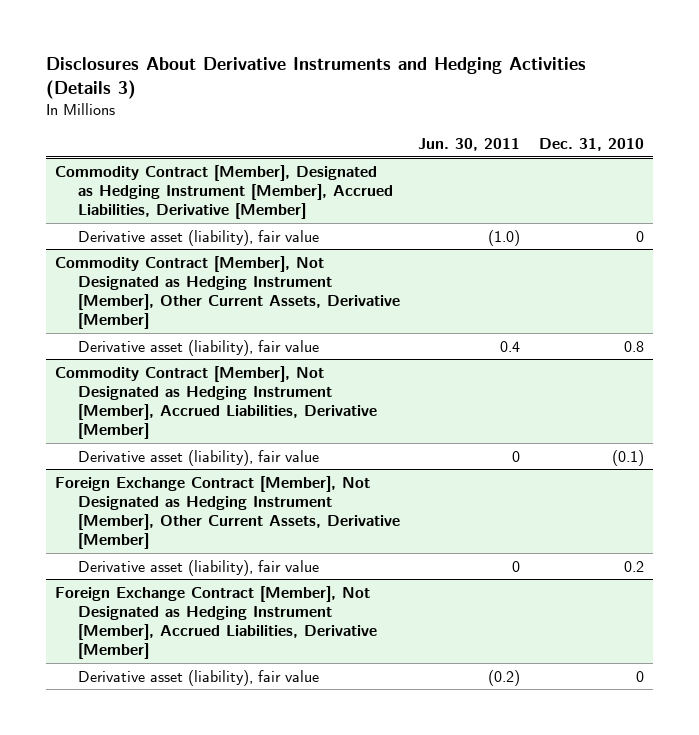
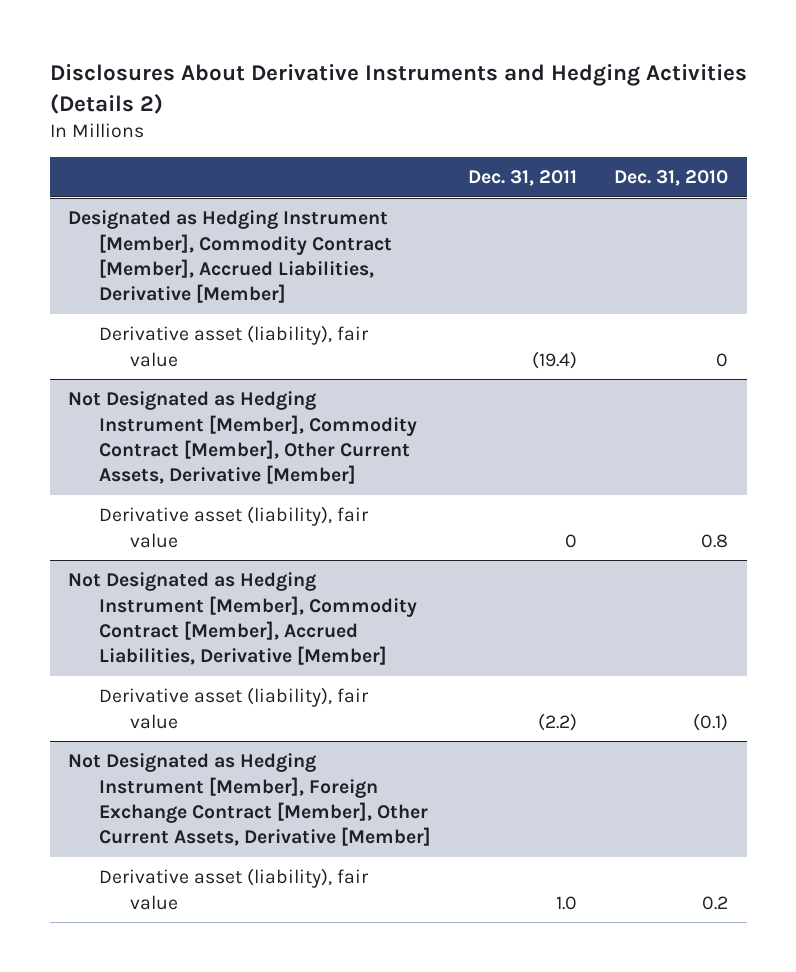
[45,56,586,99] Disclosures About Derivative Instruments and Hedging Activities (Details 3) -> [49,64,747,114] Disclosures About Derivative Instruments and Hedging Activities (Details 2)
[418,137,521,151] Jun. 30, 2011 -> none
none -> [468,169,578,186] Dec. 31, 2011
[54,164,394,220] Commodity Contract [Member], Designated as Hedging Instrument [Member], Accrued Liabilities, Derivative [Member] -> [68,210,393,304] Designated as Hedging Instrument [Member], Commodity Contract [Member], Accrued Liabilities, Derivative [Member]
[54,255,401,330] Commodity Contract [Member], Not Designated as Hedging Instrument [Member], Other Current Assets, Derivative [Member] -> [68,391,418,485] Not Designated as Hedging Instrument [Member], Commodity Contract [Member], Other Current Assets, Derivative [Member]
[54,365,378,440] Commodity Contract [Member], Not Designated as Hedging Instrument [Member], Accrued Liabilities, Derivative [Member] -> [68,572,418,666] Not Designated as Hedging Instrument [Member], Commodity Contract [Member], Accrued Liabilities, Derivative [Member]
[54,475,401,550] Foreign Exchange Contract [Member], Not Designated as Hedging Instrument [Member], Other Current Assets, Derivative [Member] -> [68,753,432,847] Not Designated as Hedging Instrument [Member], Foreign Exchange Contract [Member], Other Current Assets, Derivative [Member]
[54,585,378,660] Foreign Exchange Contract [Member], Not Designated as Hedging Instrument [Member], Accrued Liabilities, Derivative [Member] -> none
[78,669,320,686] Derivative asset (liability), fair value -> none

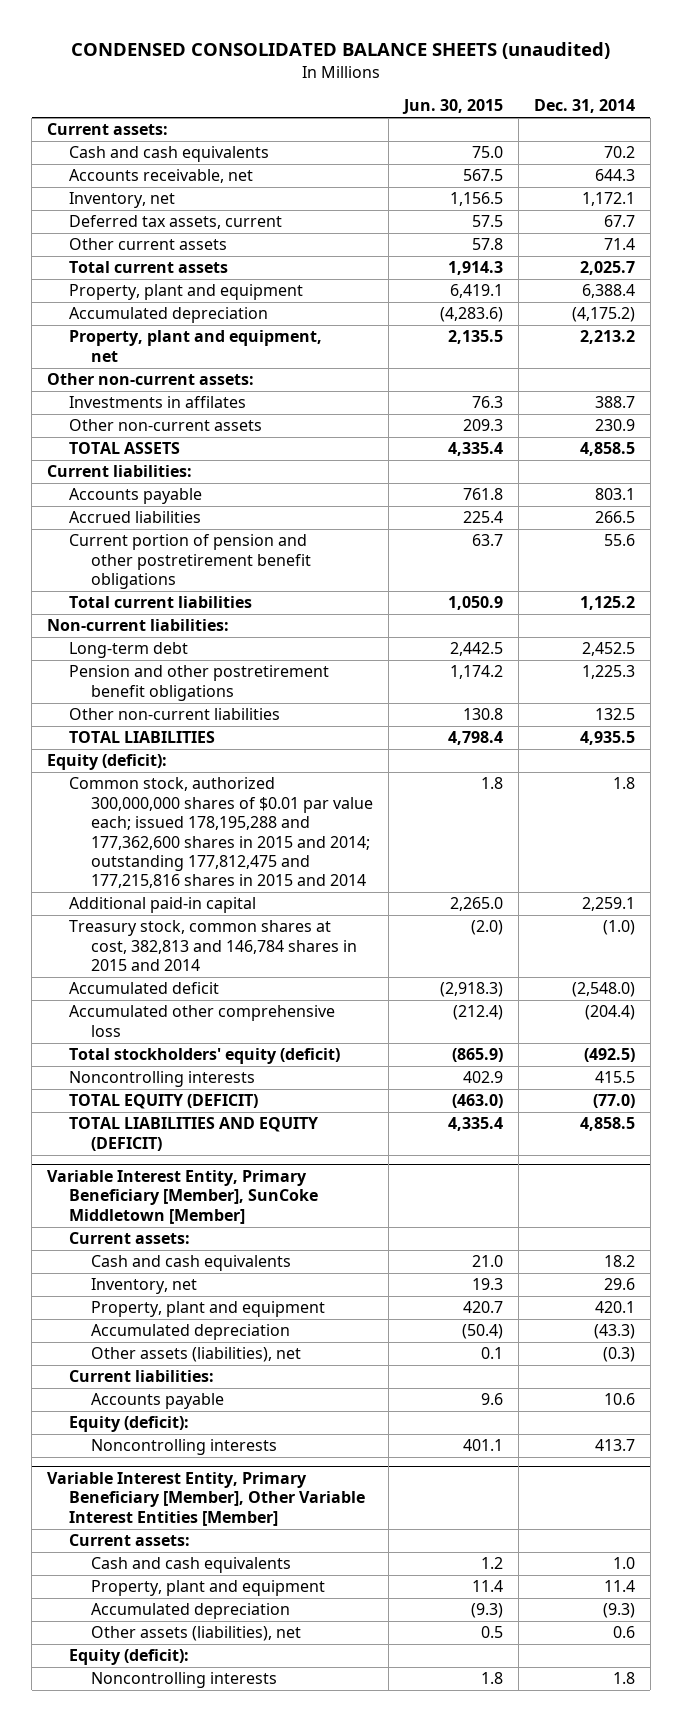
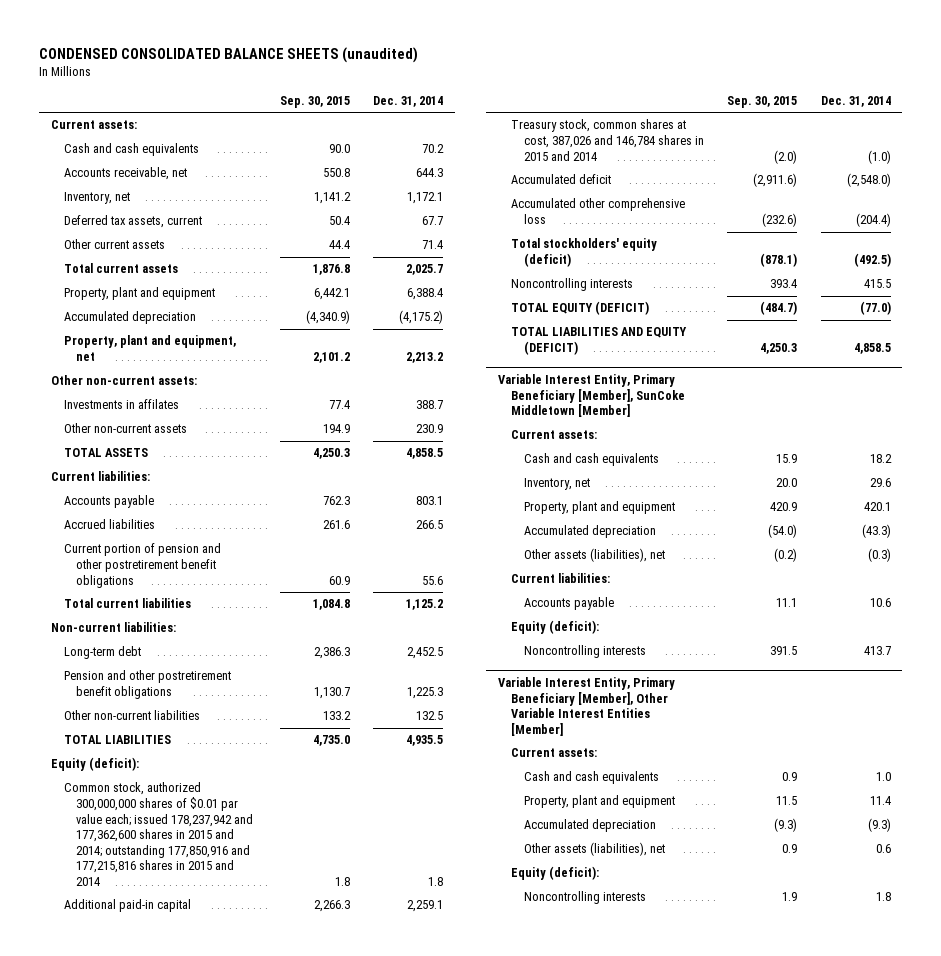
[401,99,503,115] Jun. 30, 2015 -> none
none -> [279,95,350,108] Sep. 30, 2015
[69,777,373,889] Common stock, authorized 300,000,000 shares of $0.01 par value each; issued 178,195,288 and 177,362,600 shares in 2015 and 2014; outstanding 177,812,475 and 177,215,816 shares in 2015 and 2014 -> [63,782,254,886] Common stock, authorized 300,000,000 shares of $0.01 par value each; issued 178,237,942 and 177,362,600 shares in 2015 and 2014; outstanding 177,850,916 and 177,215,816 shares in 2015 and 2014
[69,920,357,972] Treasury stock, common shares at cost, 382,813 and 146,784 shares in 2015 and 2014 -> [511,119,704,161] Treasury stock, common shares at cost, 387,026 and 146,784 shares in 2015 and 2014

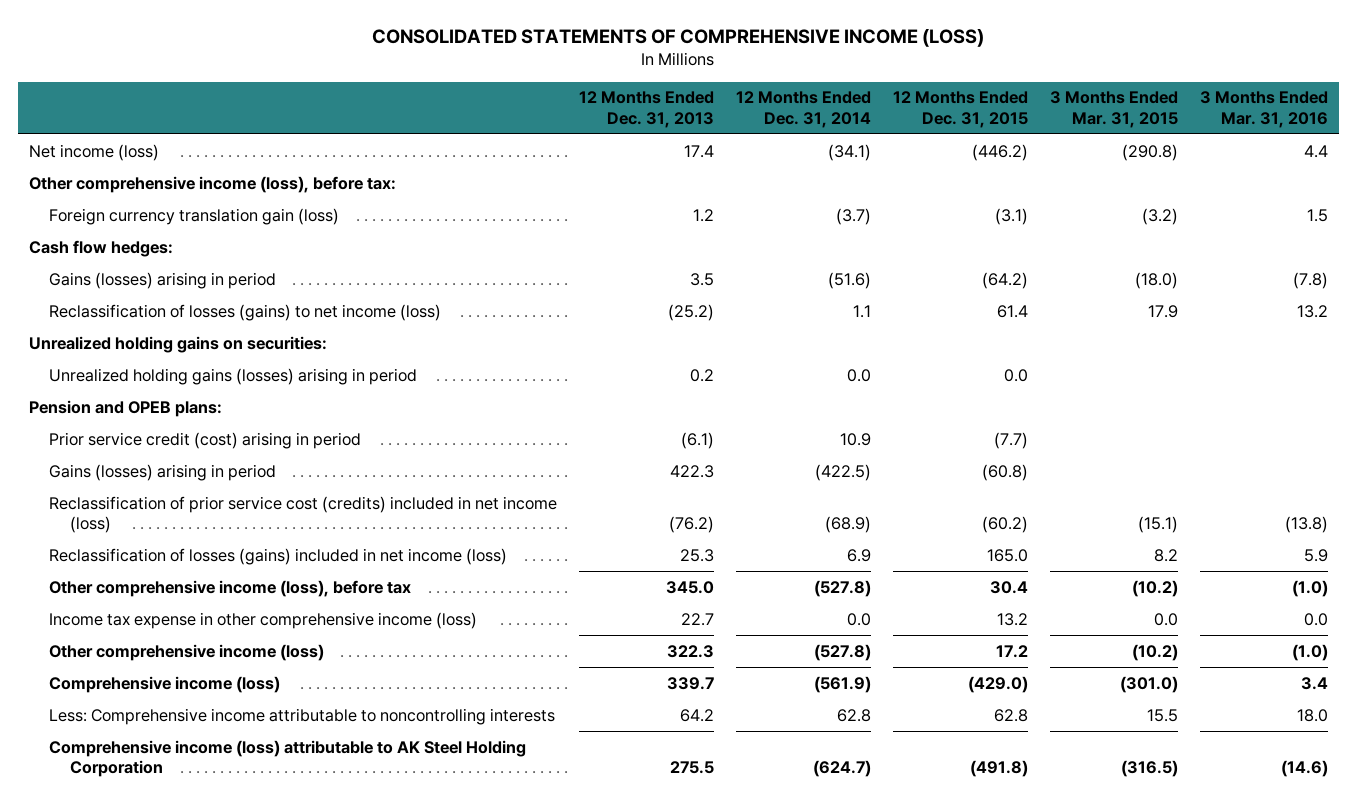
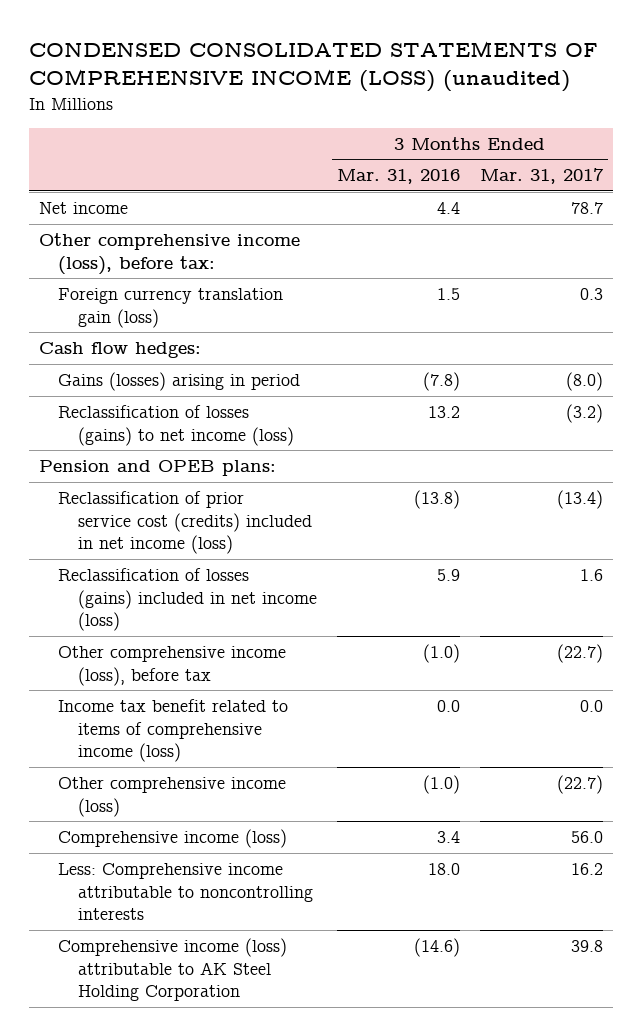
[372,29,985,48] CONSOLIDATED STATEMENTS OF COMPREHENSIVE INCOME (LOSS) -> [28,41,598,93] CONDENSED CONSOLIDATED STATEMENTS OF COMPREHENSIVE INCOME (LOSS) (unaudited)
[579,91,715,128] 12 Months Ended Dec. 31, 2013 -> none
[736,91,872,128] 12 Months Ended Dec. 31, 2014 -> none
[893,91,1029,128] 12 Months Ended Dec. 31, 2015 -> none
[1050,91,1179,128] 3 Months Ended Mar. 31, 2015 -> none
none -> [480,168,605,185] Mar. 31, 2017
[28,143,159,161] Net income (loss) -> [38,202,128,215] Net income
[28,335,327,353] Unrealized holding gains on securities: -> none
[49,367,418,385] Unrealized holding gains (losses) arising in period -> none
[49,431,362,449] Prior service credit (cost) arising in period -> none
[49,463,277,481] Gains (losses) arising in period -> none
[49,611,478,629] Income tax expense in other comprehensive income (loss) -> [58,699,289,763] Income tax benefit related to items of comprehensive income (loss)

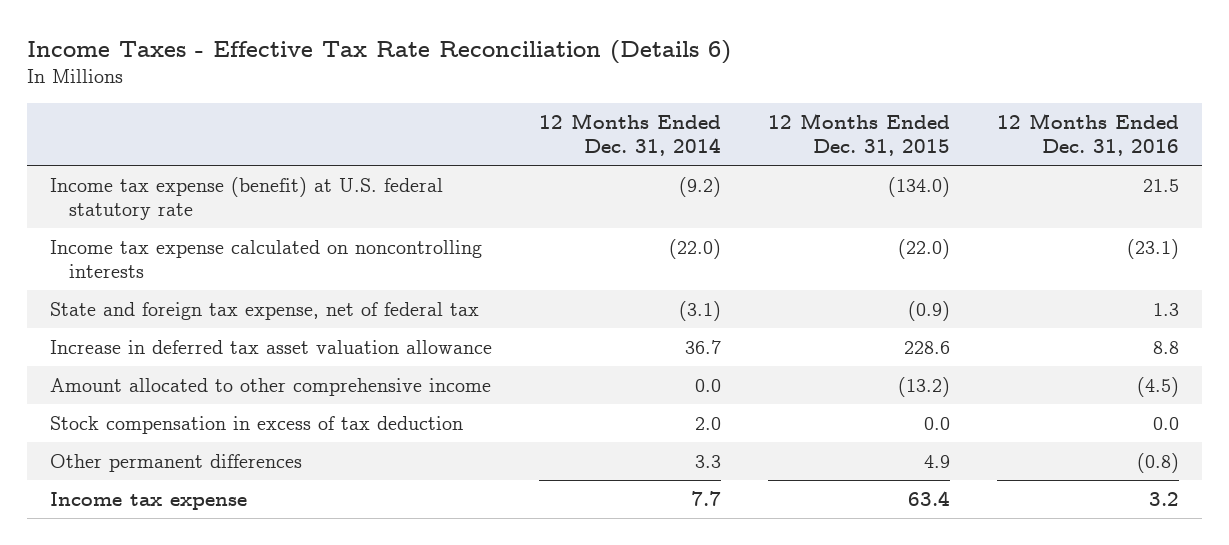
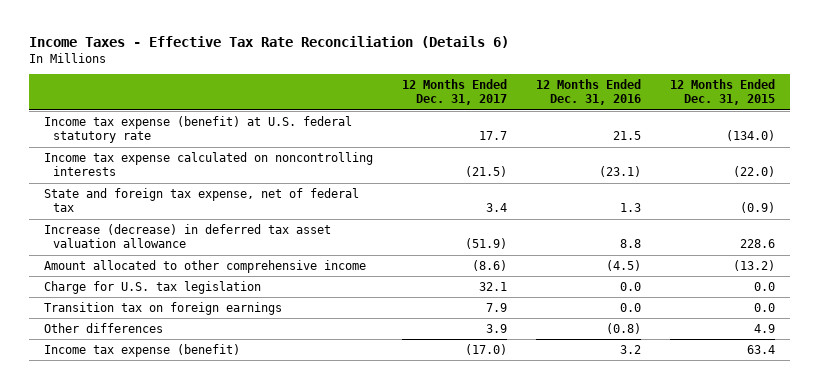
[538,112,721,157] 12 Months Ended Dec. 31, 2014 -> none
none -> [401,78,507,106] 12 Months Ended Dec. 31, 2017
[50,339,493,354] Increase in deferred tax asset valuation allowance -> [43,223,331,249] Increase (decrease) in deferred tax asset valuation allowance
[50,415,464,434] Stock compensation in excess of tax deduction -> none
none -> [43,280,261,294] Charge for U.S. tax legislation
none -> [43,301,282,315] Transition tax on foreign earnings
[50,453,303,472] Other permanent differences -> [43,322,163,333] Other differences
[50,491,248,510] Income tax expense -> [43,343,240,357] Income tax expense (benefit)

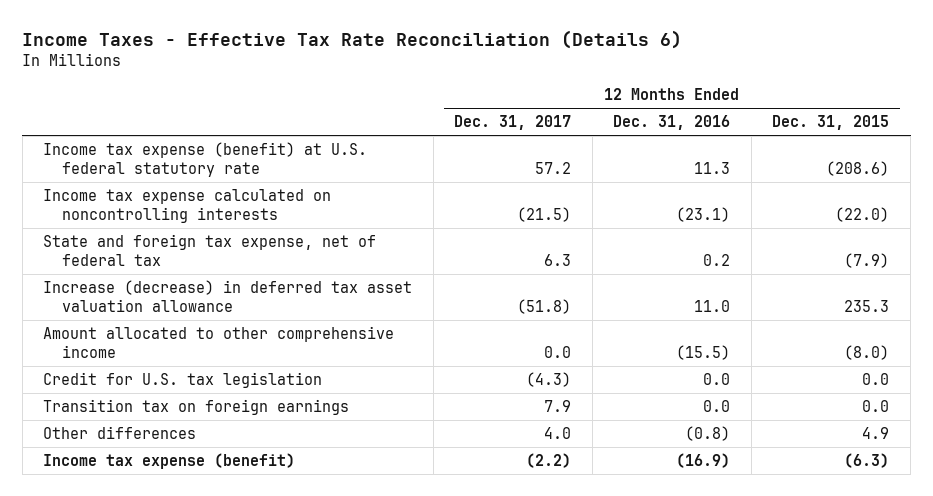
[478,131,507,141] 17.7 -> [535,162,572,175] 57.2
[613,131,642,141] 21.5 -> [694,162,731,175] 11.3
[726,130,776,142] (134.0) -> [826,161,890,177] (208.6)
[485,203,507,213] 3.4 -> [544,254,572,267] 6.3
[620,203,642,213] 1.3 -> [703,254,731,267] 0.2
[740,202,776,214] (0.9) -> [844,253,890,269] (7.9)
[464,238,507,250] (51.9) -> [517,299,572,315] (51.8)
[620,239,642,249] 8.8 -> [694,300,731,313] 11.0
[740,239,776,249] 228.6 -> [844,300,890,313] 235.3
[471,259,507,271] (8.6) -> [544,346,572,359] 0.0
[606,259,642,271] (4.5) -> [676,345,731,361] (15.5)
[733,259,776,271] (13.2) -> [844,345,890,361] (8.0)
[43,280,261,294] Charge for U.S. tax legislation -> [43,371,323,388] Credit for U.S. tax legislation
[478,281,507,291] 32.1 -> [526,371,572,387] (4.3)
[485,323,507,333] 3.9 -> [544,426,572,439] 4.0
[464,343,507,355] (17.0) -> [526,452,572,468] (2.2)
[620,344,642,354] 3.2 -> [676,452,731,468] (16.9)
[747,344,776,354] 63.4 -> [844,452,890,468] (6.3)

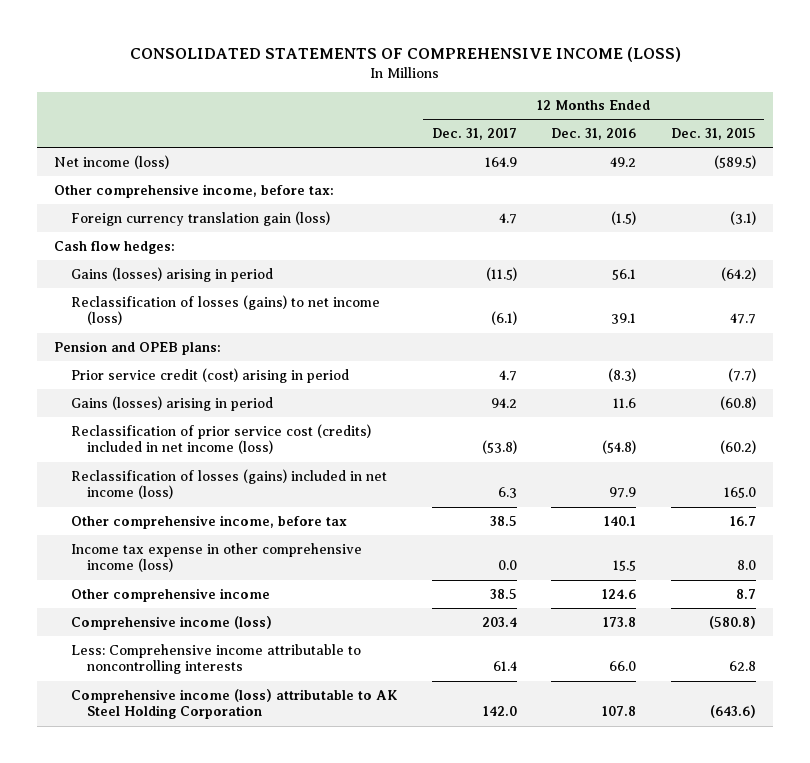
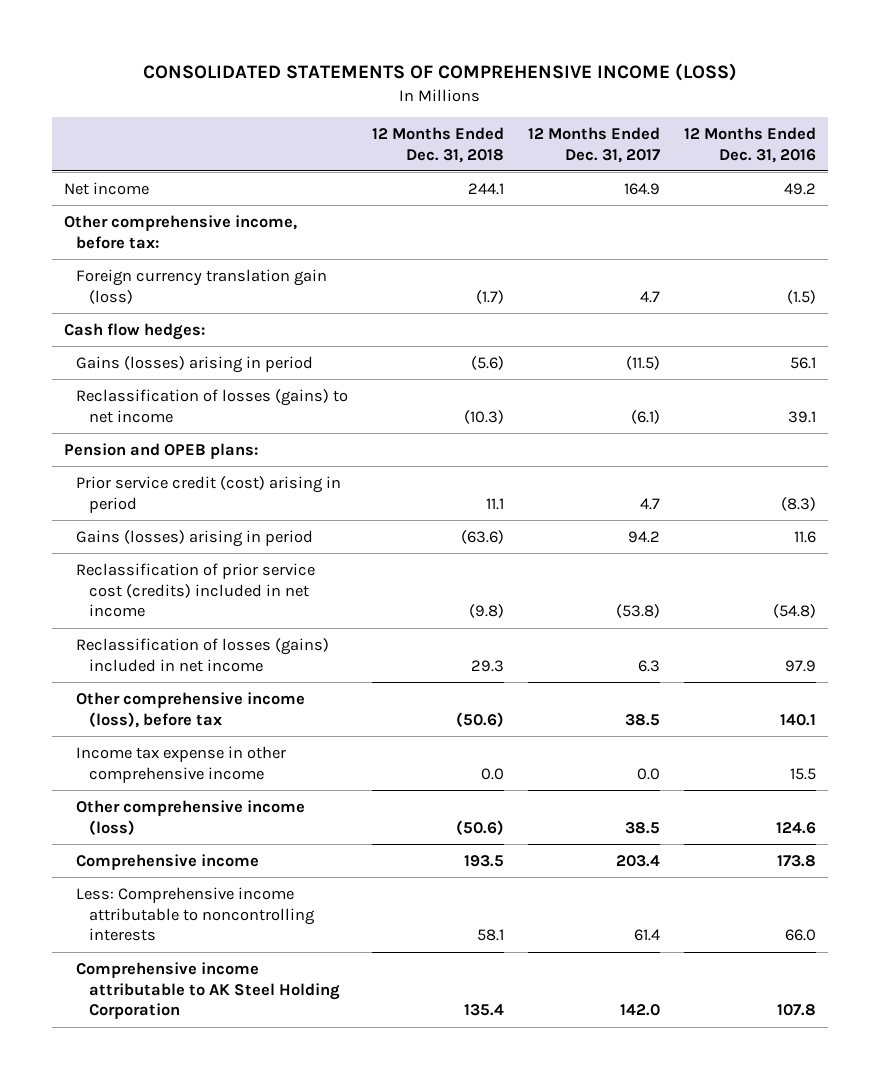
[670,128,756,141] Dec. 31, 2015 -> none
none -> [372,126,505,163] 12 Months Ended Dec. 31, 2018
[54,154,170,169] Net income (loss) -> [64,181,150,195] Net income
[70,294,380,326] Reclassification of losses (gains) to net income (loss) -> [76,388,349,423] Reclassification of losses (gains) to net income
[70,423,371,455] Reclassification of prior service cost (credits) included in net income (loss) -> [76,562,316,618] Reclassification of prior service cost (credits) included in net income
[70,468,387,500] Reclassification of losses (gains) included in net income (loss) -> [76,637,330,672] Reclassification of losses (gains) included in net income
[70,514,347,529] Other comprehensive income, before tax -> [76,691,306,728] Other comprehensive income (loss), before tax
[70,542,362,573] Income tax expense in other comprehensive income (loss) -> [76,745,287,783] Income tax expense in other comprehensive income
[70,587,270,602] Other comprehensive income -> [76,799,306,835] Other comprehensive income (loss)
[70,615,272,630] Comprehensive income (loss) -> [76,853,260,870] Comprehensive income
[70,688,398,720] Comprehensive income (loss) attributable to AK Steel Holding Corporation -> [76,961,340,1020] Comprehensive income attributable to AK Steel Holding Corporation

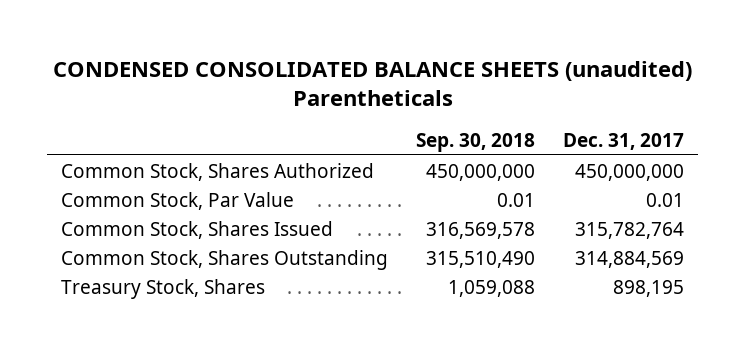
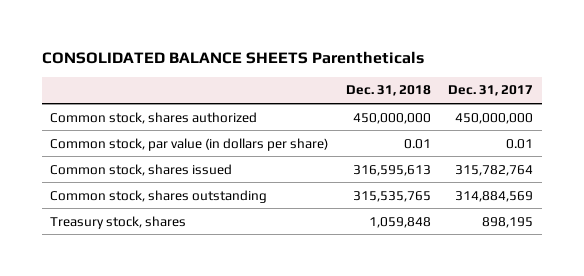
[52,60,692,107] CONDENSED CONSOLIDATED BALANCE SHEETS (unaudited) Parentheticals -> [41,51,424,65] CONSOLIDATED BALANCE SHEETS Parentheticals
[416,132,536,152] Sep. 30, 2018 -> none
none -> [345,85,431,97] Dec. 31, 2018
[61,162,375,181] Common Stock, Shares Authorized -> [50,111,258,124] Common stock, shares authorized
[61,191,295,210] Common Stock, Par Value -> [50,137,329,151] Common stock, par value (in dollars per share)
[61,220,334,239] Common Stock, Shares Issued -> [50,163,233,176] Common stock, shares issued
[61,249,389,270] Common Stock, Shares Outstanding -> [50,189,268,203] Common stock, shares outstanding
[61,278,266,299] Treasury Stock, Shares -> [50,215,187,229] Treasury stock, shares

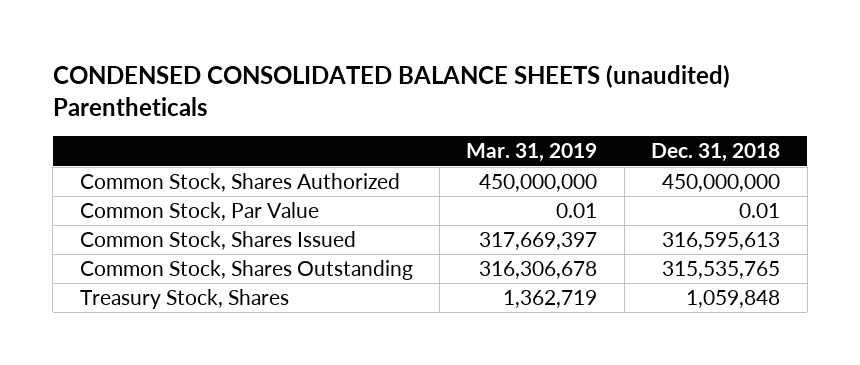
[41,51,424,65] CONSOLIDATED BALANCE SHEETS Parentheticals -> [52,65,730,116] CONDENSED CONSOLIDATED BALANCE SHEETS (unaudited) Parentheticals
[448,85,534,97] Dec. 31, 2017 -> none
none -> [466,143,598,163] Mar. 31, 2019
[50,111,258,124] Common stock, shares authorized -> [79,173,400,193] Common Stock, Shares Authorized
[50,137,329,151] Common stock, par value (in dollars per share) -> [79,202,319,222] Common Stock, Par Value
[50,163,233,176] Common stock, shares issued -> [79,231,356,251] Common Stock, Shares Issued
[50,189,268,203] Common stock, shares outstanding -> [79,260,413,281] Common Stock, Shares Outstanding
[50,215,187,229] Treasury stock, shares -> [79,289,289,310] Treasury Stock, Shares

